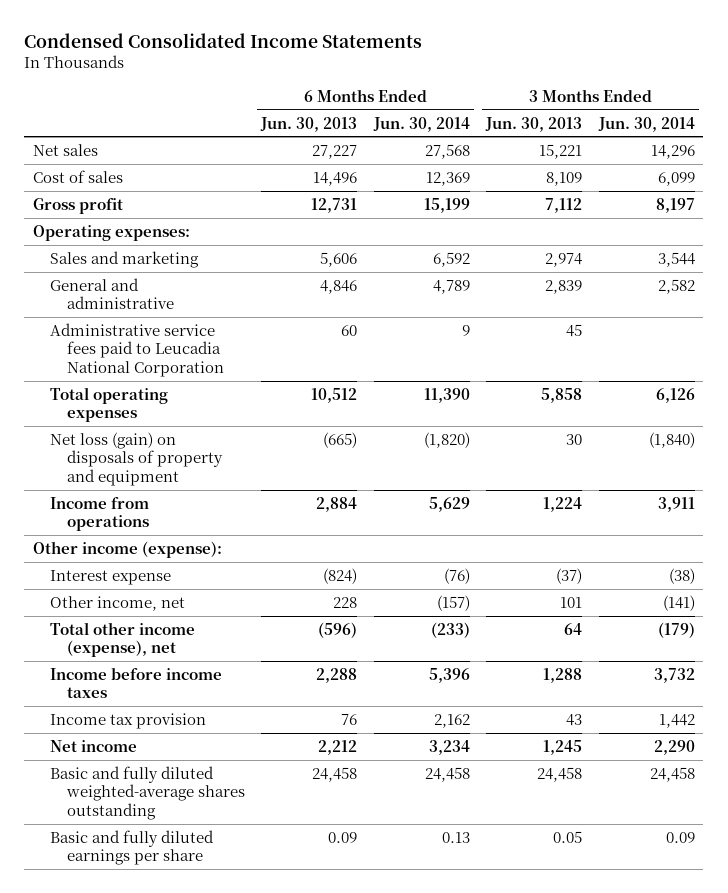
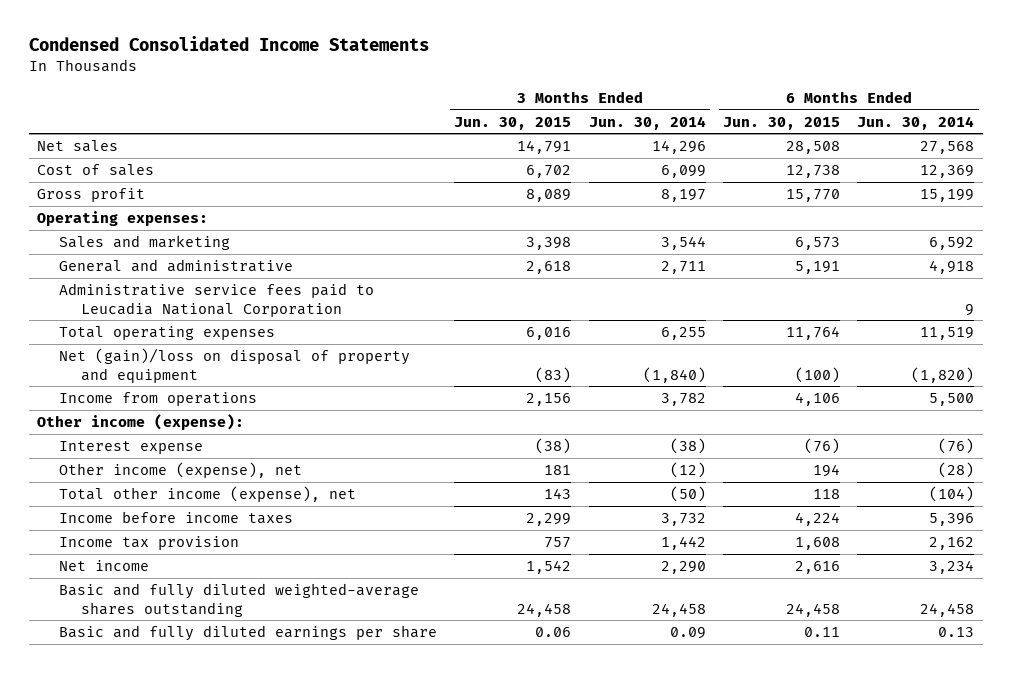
[260,116,358,132] Jun. 30, 2013 -> none
[485,116,583,132] Jun. 30, 2013 -> none
none -> [454,116,572,130] Jun. 30, 2015
none -> [723,116,841,130] Jun. 30, 2015
[432,279,470,294] 4,789 -> [929,259,975,274] 4,918
[658,278,696,294] 2,582 -> [660,260,706,274] 2,711
[423,387,470,403] 11,390 -> [920,326,975,340] 11,519
[656,387,696,403] 6,126 -> [660,326,706,340] 6,255
[49,431,223,486] Net loss (gain) on disposals of property and equipment -> [59,347,411,383] Net (gain)/loss on disposal of property and equipment
[428,496,470,512] 5,629 -> [929,392,975,406] 5,500
[658,496,696,512] 3,911 -> [660,392,706,406] 3,782
[49,595,185,611] Other income, net -> [59,461,303,478] Other income (expense), net
[436,594,470,611] (157) -> [938,461,975,478] (28)
[663,594,696,611] (141) -> [669,461,706,478] (12)
[430,621,470,638] (233) -> [929,485,975,502] (104)
[658,621,696,638] (179) -> [669,485,706,502] (50)

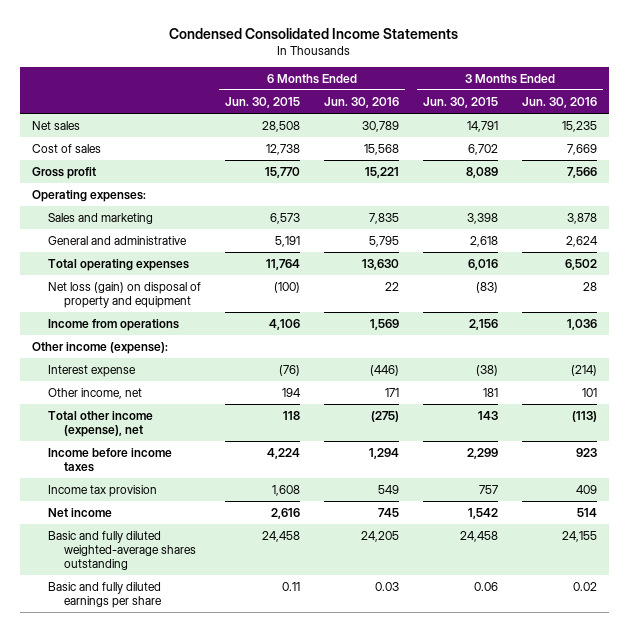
[588,115,706,130] Jun. 30, 2014 -> none
[857,115,975,130] Jun. 30, 2014 -> none
none -> [323,96,399,108] Jun. 30, 2016
none -> [521,96,597,108] Jun. 30, 2016
[59,282,375,317] Administrative service fees paid to Leucadia National Corporation -> none
[59,347,411,383] Net (gain)/loss on disposal of property and equipment -> [47,281,201,309] Net loss (gain) on disposal of property and equipment
[59,461,303,478] Other income (expense), net -> [47,387,142,399] Other income, net

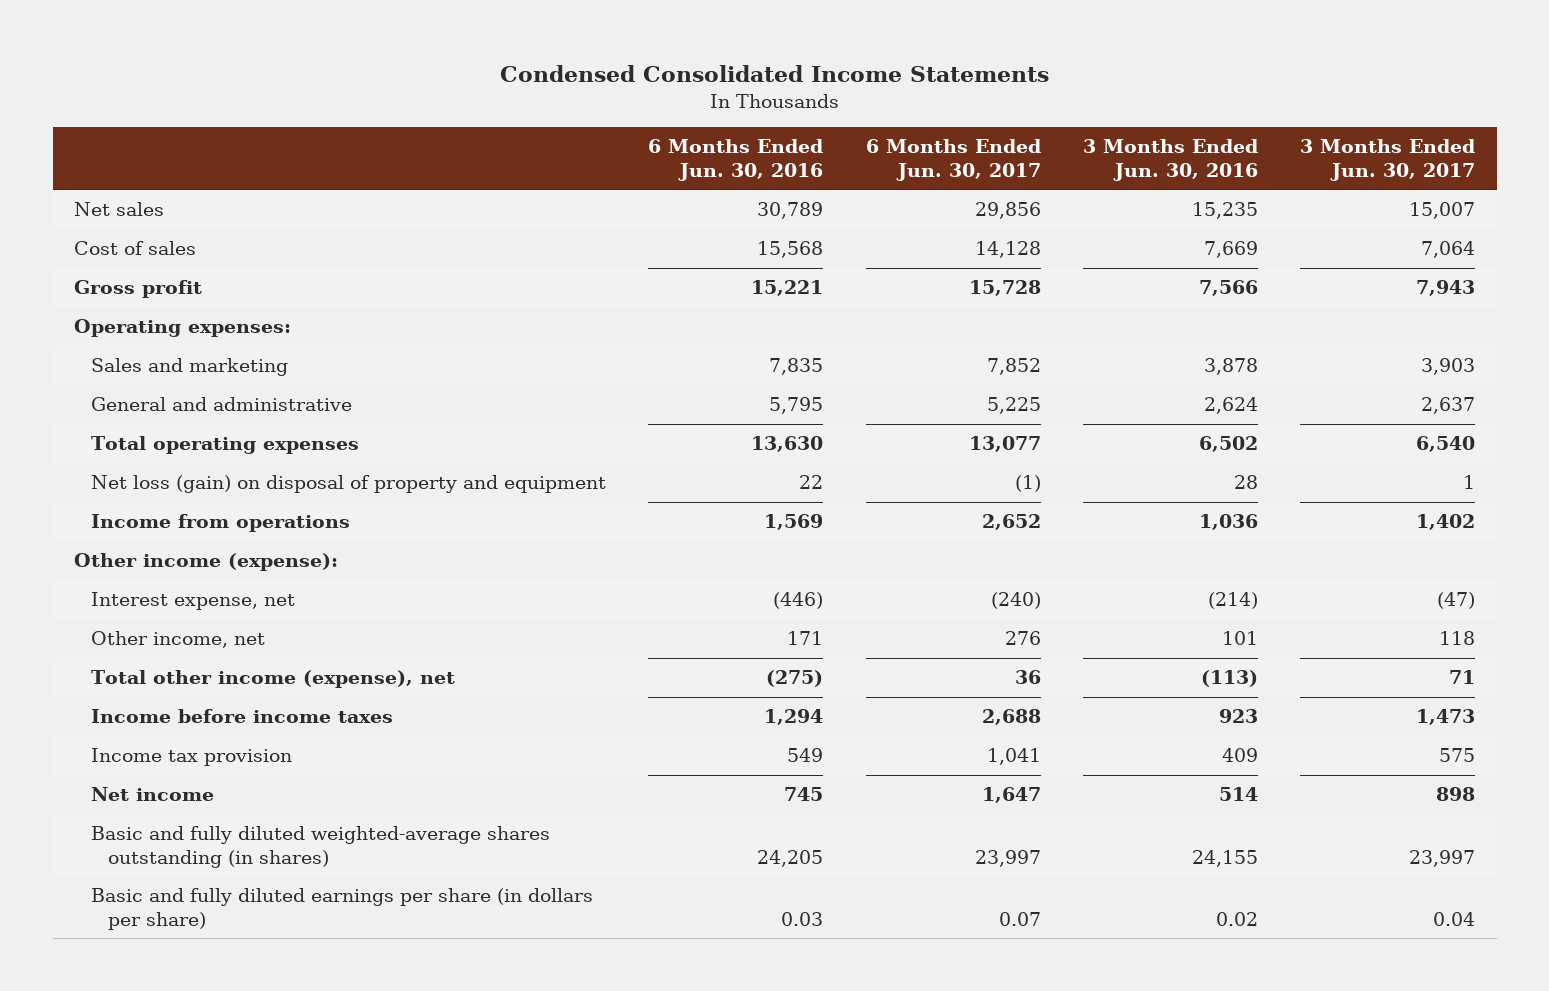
[224,96,300,108] Jun. 30, 2015 -> none
[422,96,498,108] Jun. 30, 2015 -> none
none -> [865,139,1041,181] 6 Months Ended Jun. 30, 2017
none -> [1300,139,1476,181] 3 Months Ended Jun. 30, 2017
[47,364,136,377] Interest expense -> [91,592,296,611] Interest expense, net
[47,530,197,571] Basic and fully diluted weighted-average shares outstanding -> [91,826,551,868] Basic and fully diluted weighted-average shares outstanding (in shares)
[47,581,163,609] Basic and fully diluted earnings per share -> [91,888,594,930] Basic and fully diluted earnings per share (in dollars per share)

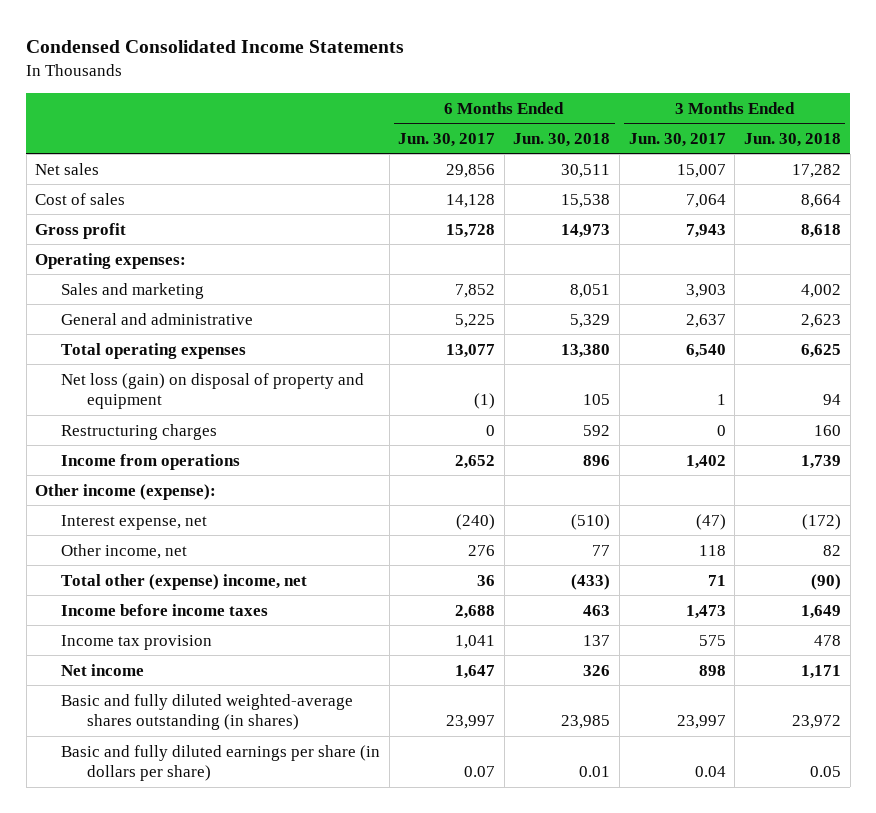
[648,139,824,181] 6 Months Ended Jun. 30, 2016 -> none
[1083,139,1259,181] 3 Months Ended Jun. 30, 2016 -> none
none -> [513,132,611,147] Jun. 30, 2018
none -> [743,132,841,147] Jun. 30, 2018
none -> [60,423,217,440] Restructuring charges
[91,670,456,689] Total other income (expense), net -> [60,573,307,590] Total other (expense) income, net

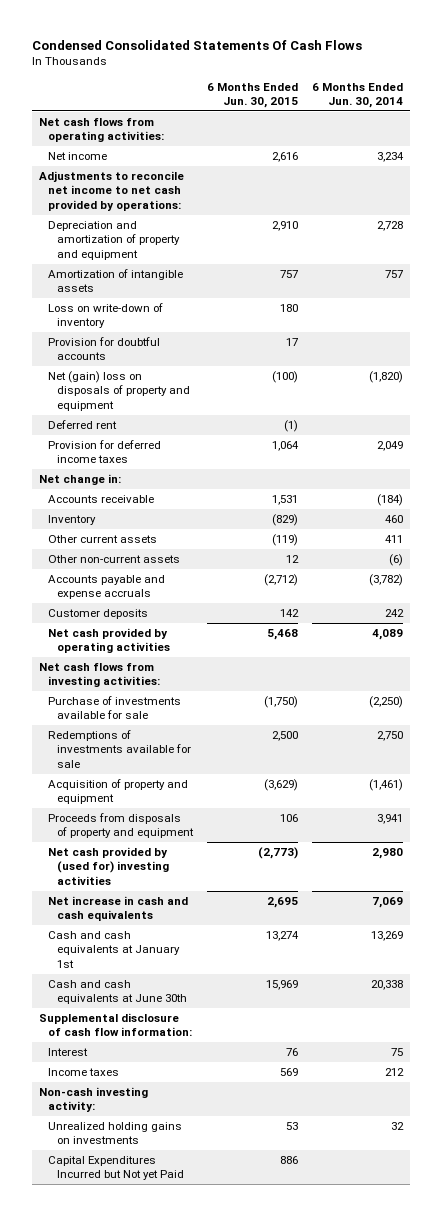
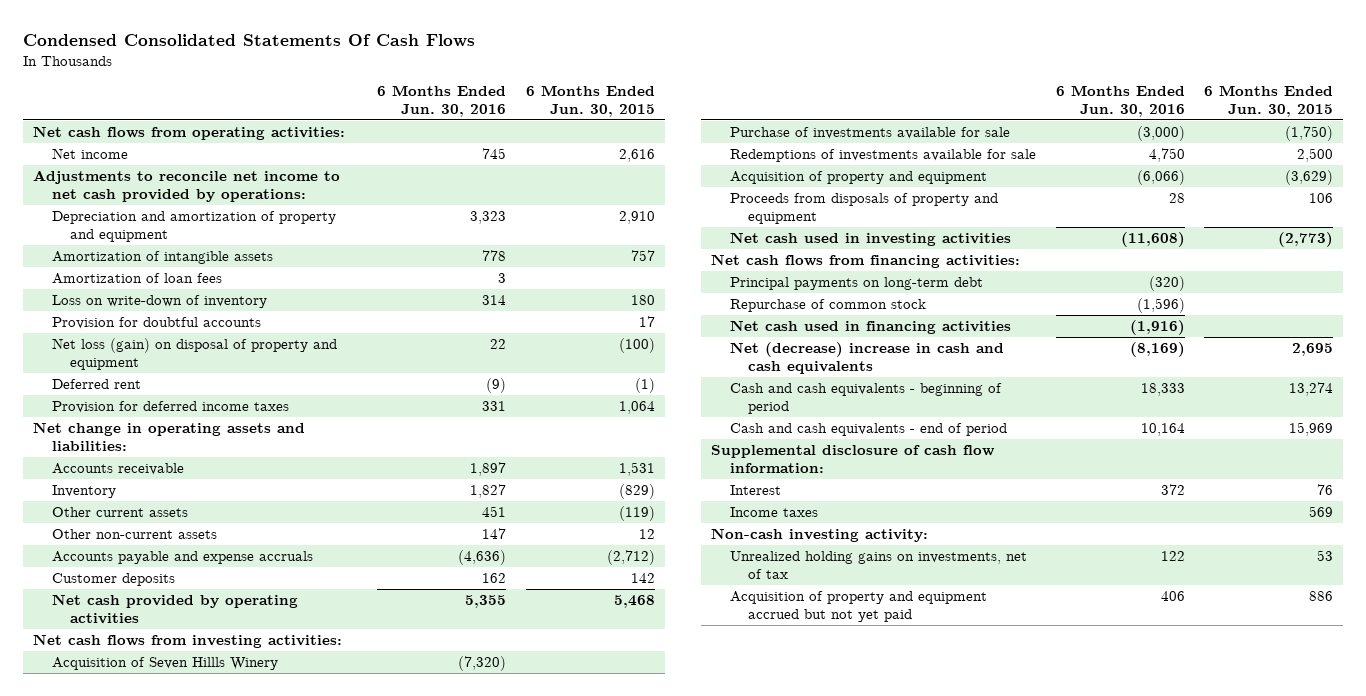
[312,82,404,109] 6 Months Ended Jun. 30, 2014 -> none
none -> [377,85,507,117] 6 Months Ended Jun. 30, 2016
none -> [51,273,222,285] Amortization of loan fees
[47,371,190,411] Net (gain) loss on disposals of property and equipment -> [51,338,337,370] Net loss (gain) on disposal of property and equipment
[39,474,122,486] Net change in: -> [33,422,306,451] Net change in operating assets and liabilities:
none -> [51,657,278,671] Acquisition of Seven Hillls Winery
[47,847,169,885] Net cash provided by (used for) investing activities -> [729,232,1011,247] Net cash used in investing activities
none -> [711,254,1021,269] Net cash flows from financing activities:
none -> [729,277,983,291] Principal payments on long-term debt
none -> [729,299,926,313] Repurchase of common stock
none -> [729,320,1011,335] Net cash used in financing activities
[47,896,188,922] Net increase in cash and cash equivalents -> [729,342,1004,374] Net (decrease) increase in cash and cash equivalents
[47,931,180,968] Cash and cash equivalents at January 1st -> [729,383,1002,414] Cash and cash equivalents - beginning of period
[47,980,187,1005] Cash and cash equivalents at June 30th -> [729,423,1007,437] Cash and cash equivalents - end of period
[47,1122,182,1145] Unrealized holding gains on investments -> [729,551,1027,579] Unrealized holding gains on investments, net of tax
[47,1156,184,1181] Capital Expenditures Incurred but Not yet Paid -> [729,591,987,622] Acquisition of property and equipment accrued but not yet paid

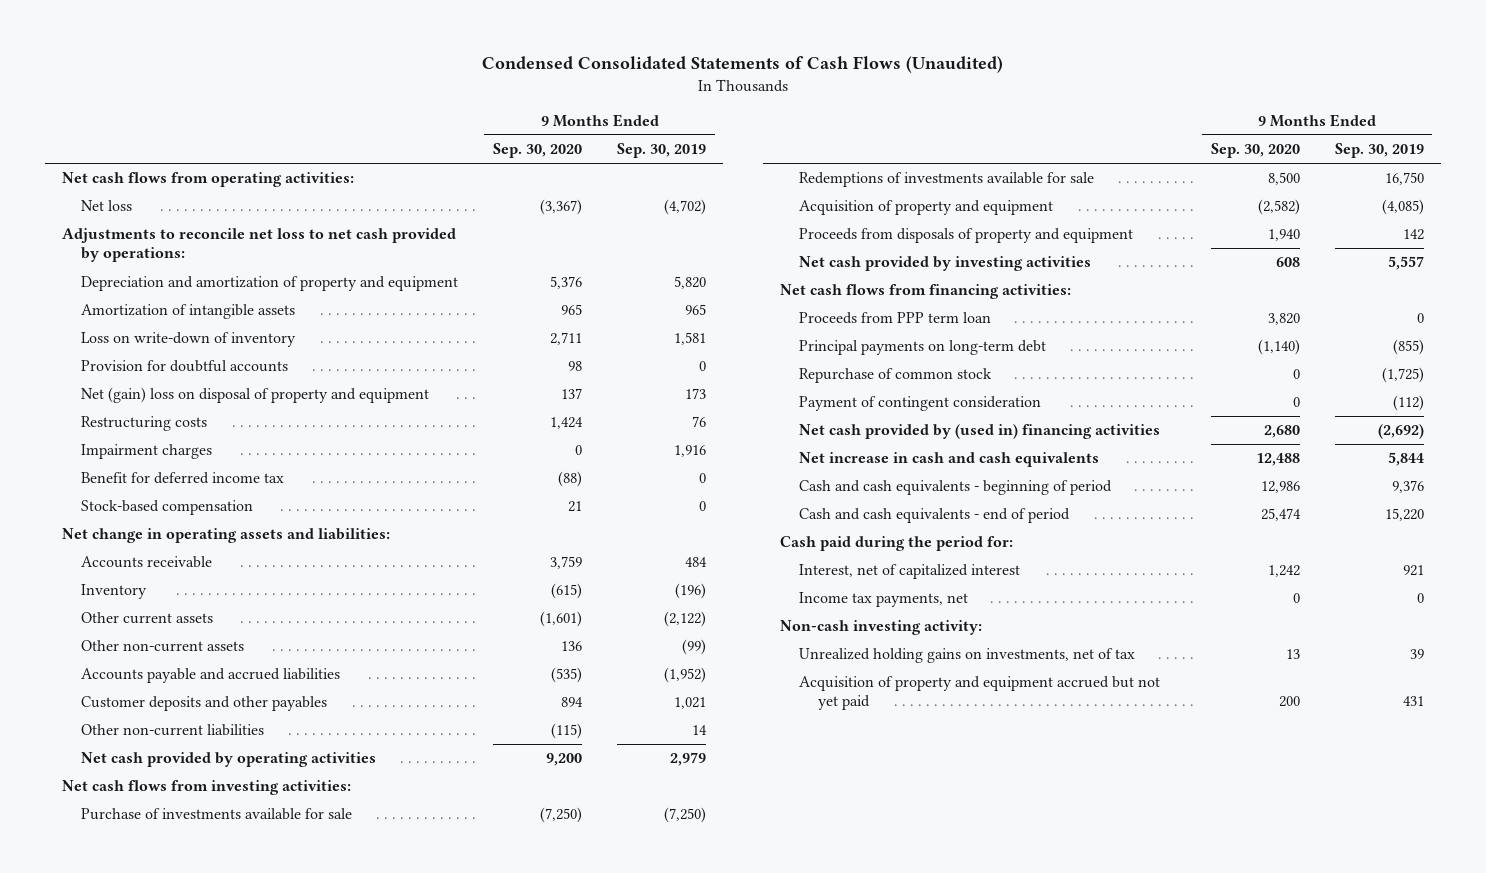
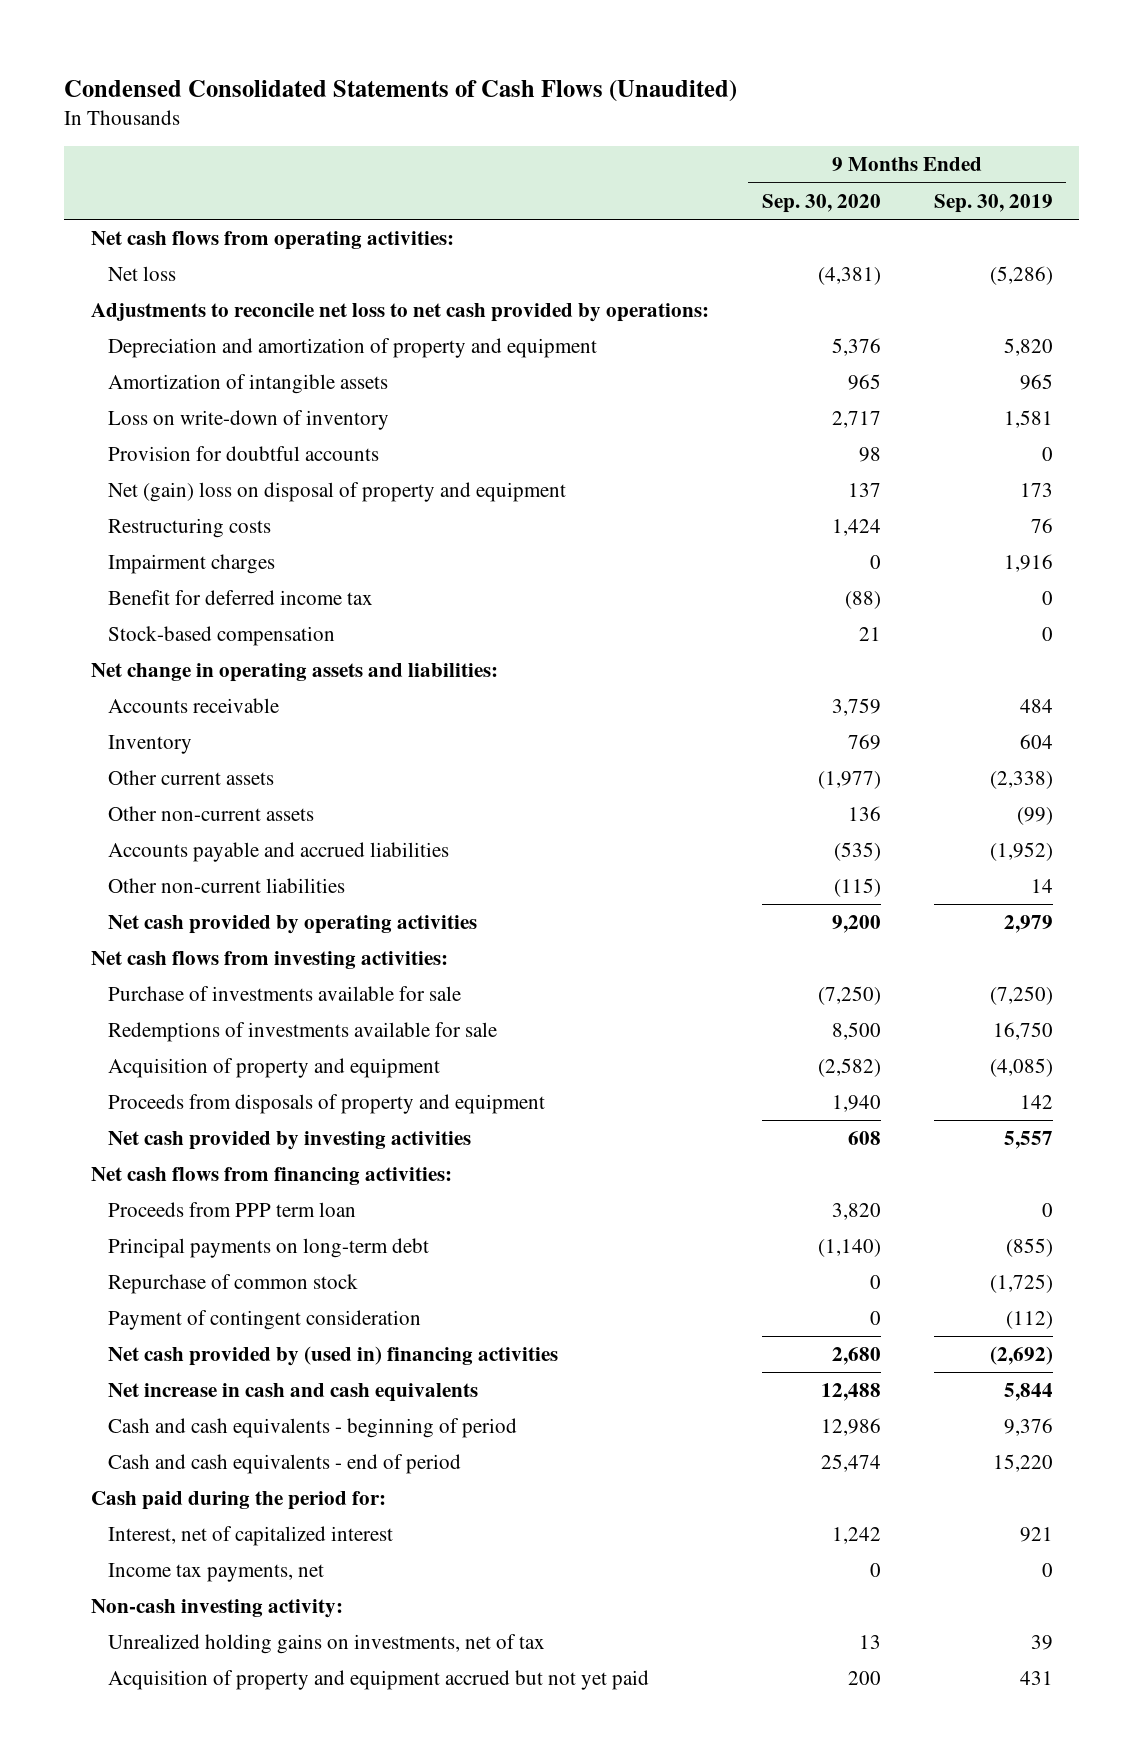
[540,199,583,216] (3,367) -> [817,267,881,286] (4,381)
[663,199,706,216] (4,702) -> [989,266,1053,286] (5,286)
[550,332,583,346] 2,711 -> [831,411,881,429] 2,717
[551,583,583,600] (615) -> [847,734,881,751] 769
[674,583,706,600] (196) -> [1019,734,1053,750] 604
[540,611,583,628] (1,601) -> [817,771,881,790] (1,977)
[663,611,706,628] (2,122) -> [989,771,1053,790] (2,338)
[81,696,328,712] Customer deposits and other payables -> none

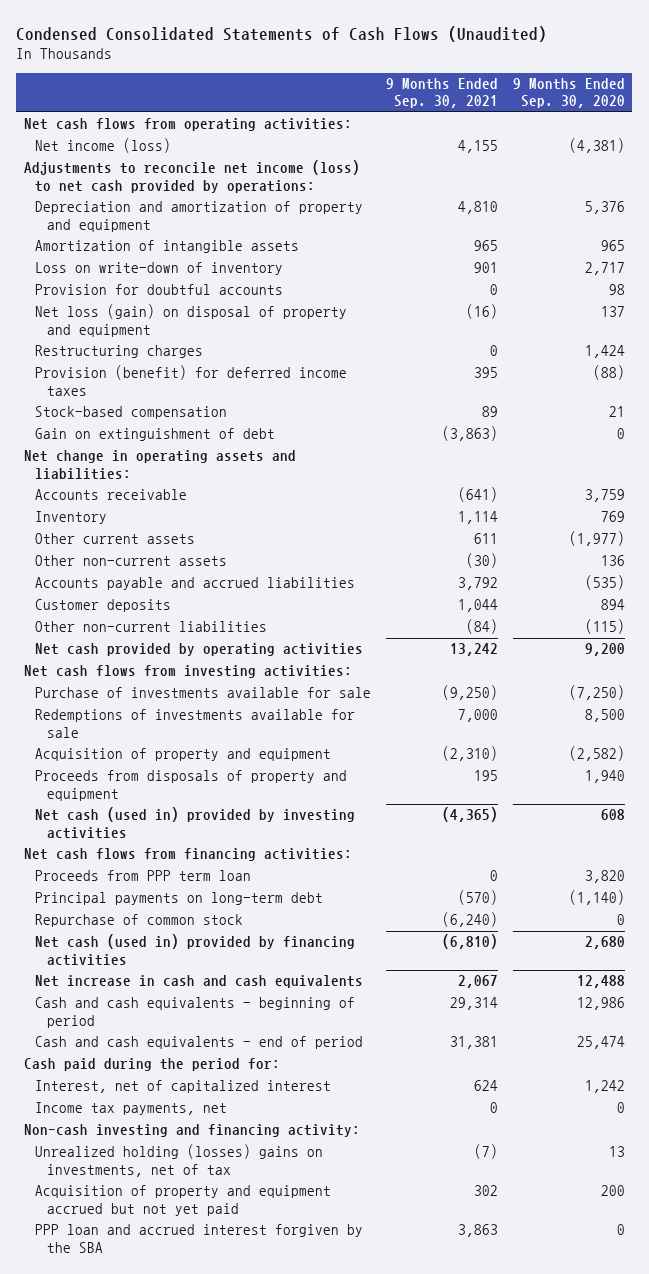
[933,193,1053,213] Sep. 30, 2019 -> none
none -> [386,78,499,109] 9 Months Ended Sep. 30, 2021
[107,266,176,282] Net loss -> [35,138,172,154] Net income (loss)
[90,303,709,323] Adjustments to reconcile net loss to net cash provided by operations: -> [23,160,360,193] Adjustments to reconcile net income (loss) to net cash provided by operations:
[107,554,275,575] Impairment charges -> none
[107,482,566,503] Net (gain) loss on disposal of property and equipment -> [35,304,348,337] Net loss (gain) on disposal of property and equipment
[107,518,271,539] Restructuring costs -> [35,345,204,359] Restructuring charges
[107,590,373,606] Benefit for deferred income tax -> [35,365,348,396] Provision (benefit) for deferred income taxes
none -> [35,428,276,442] Gain on extinguishment of debt
none -> [35,599,172,613] Customer deposits
[107,1131,471,1151] Net cash provided by investing activities -> [35,807,356,839] Net cash (used in) provided by investing activities
[107,1310,421,1331] Payment of contingent consideration -> none
[107,1346,558,1367] Net cash provided by (used in) financing activities -> [35,934,356,966] Net cash (used in) provided by financing activities
[90,1599,343,1619] Non-cash investing activity: -> [23,1124,360,1138] Non-cash investing and financing activity:
[107,1634,545,1655] Unrealized holding gains on investments, net of tax -> [35,1144,324,1177] Unrealized holding (losses) gains on investments, net of tax
none -> [35,1224,364,1253] PPP loan and accrued interest forgiven by the SBA

